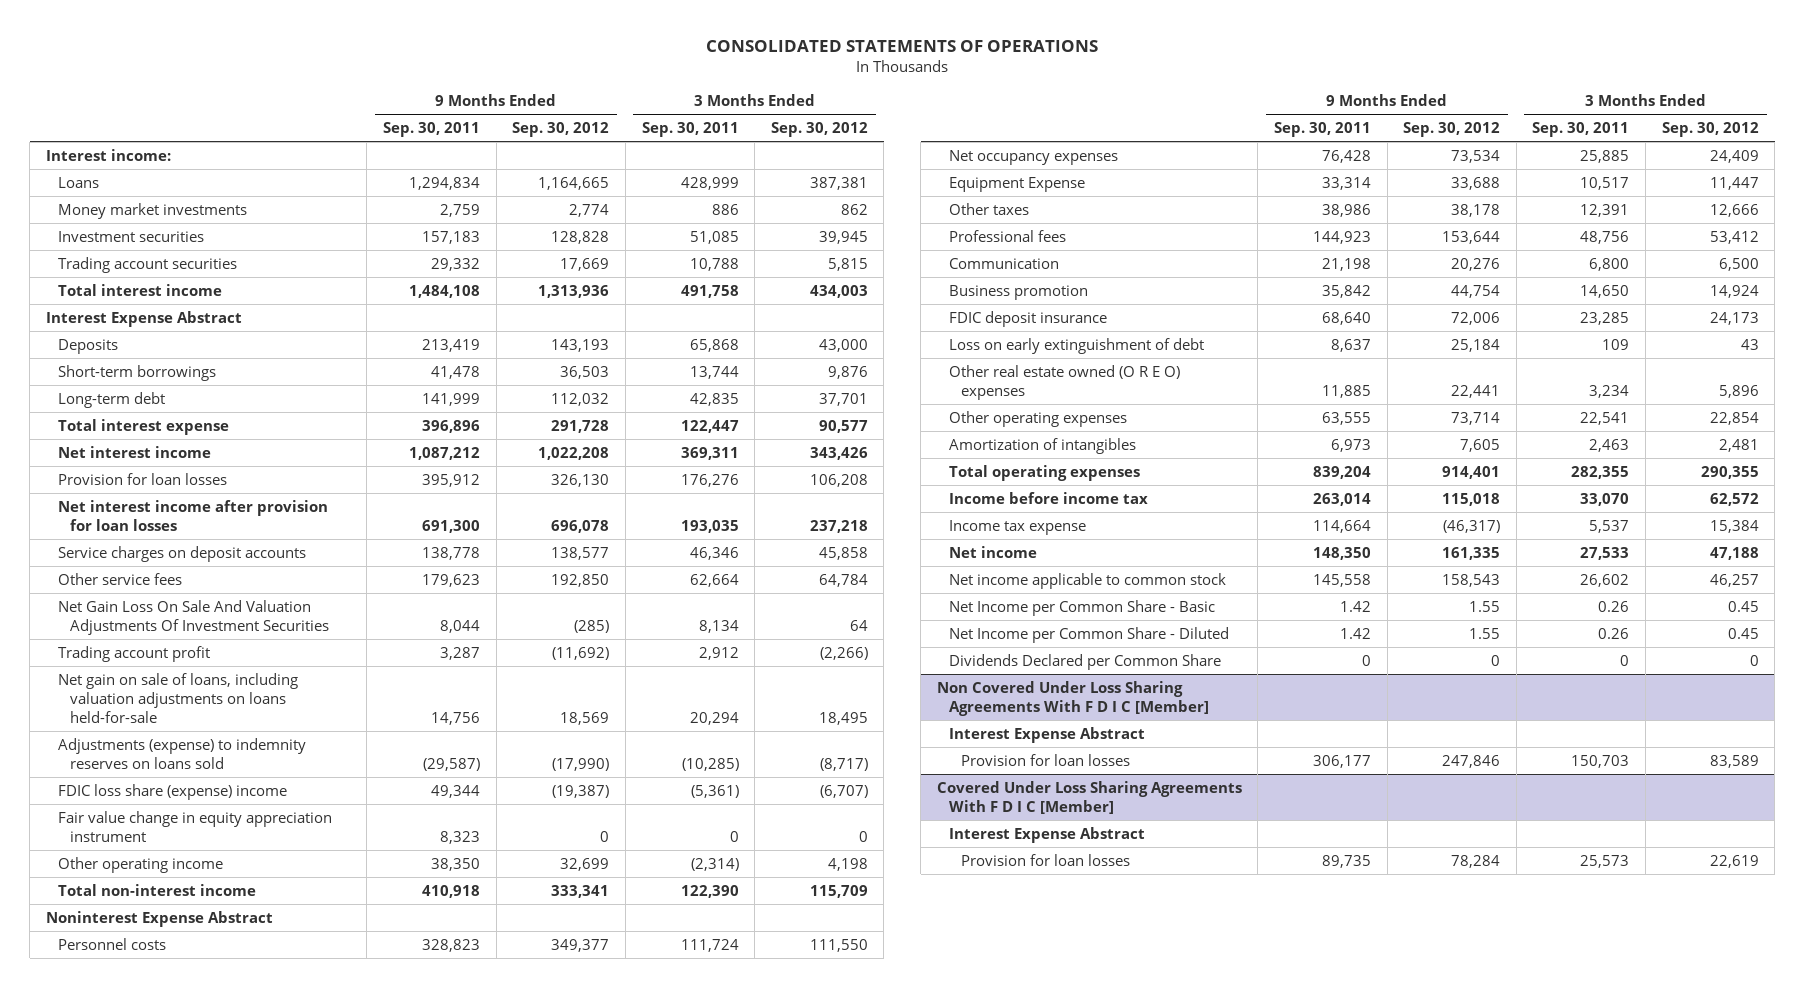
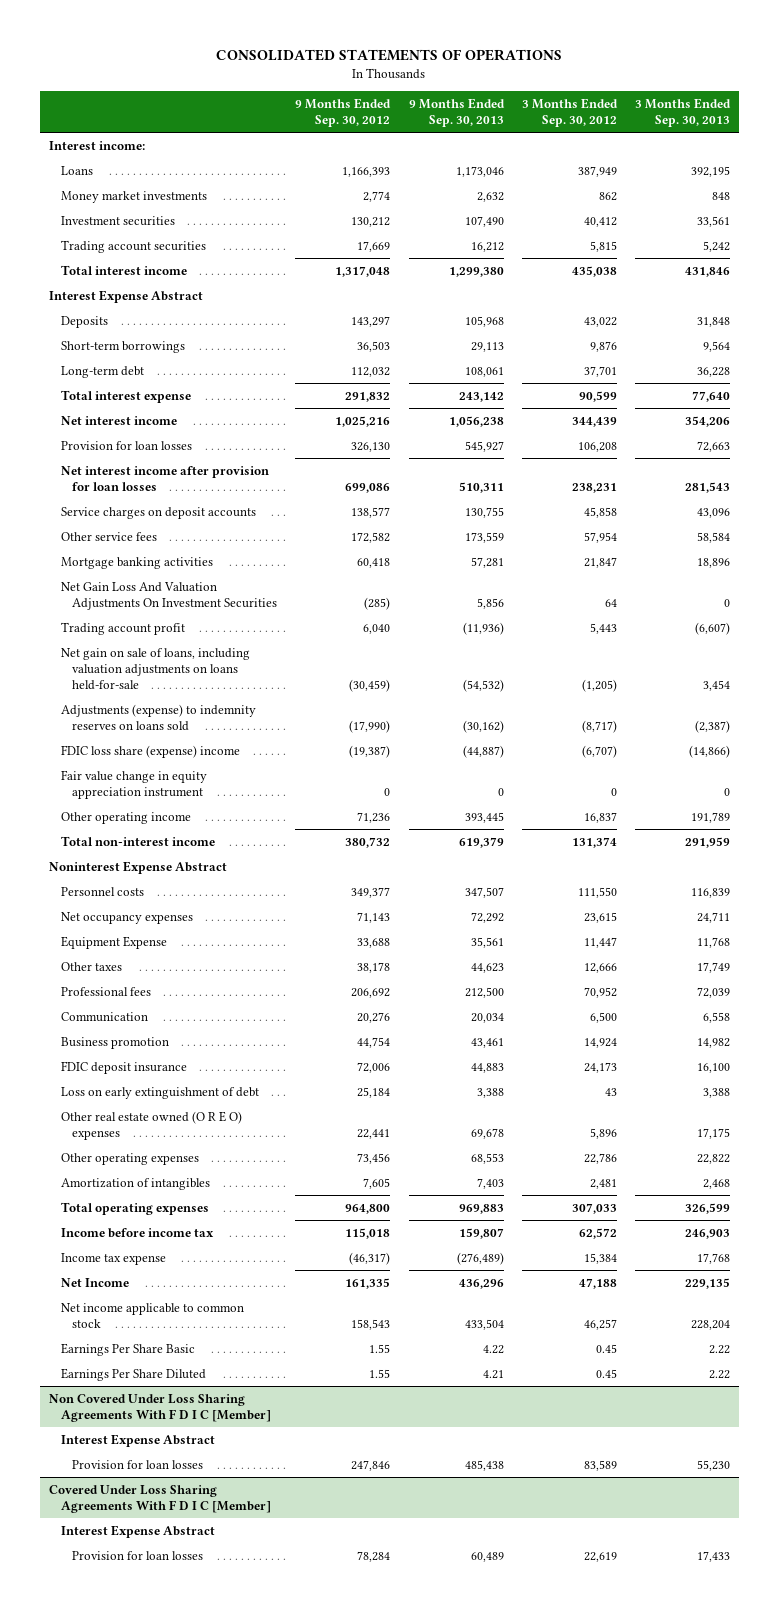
[383,122,481,138] Sep. 30, 2011 -> none
[641,122,739,138] Sep. 30, 2011 -> none
none -> [408,97,505,127] 9 Months Ended Sep. 30, 2013
none -> [634,97,731,127] 3 Months Ended Sep. 30, 2013
[538,176,610,190] 1,164,665 -> [342,166,391,177] 1,166,393
[809,176,868,190] 387,381 -> [577,165,617,177] 387,949
[551,230,610,244] 128,828 -> [351,216,391,227] 130,212
[818,230,868,244] 39,945 -> [583,216,617,227] 40,412
[538,284,610,298] 1,313,936 -> [335,265,391,277] 1,317,048
[809,284,868,298] 434,003 -> [571,265,617,277] 435,038
[551,338,610,352] 143,193 -> [351,315,391,327] 143,297
[818,338,868,352] 43,000 -> [583,316,617,327] 43,022
[551,419,610,433] 291,728 -> [345,391,391,402] 291,832
[818,419,868,433] 90,577 -> [578,390,617,402] 90,599
[538,446,610,460] 1,022,208 -> [335,415,391,427] 1,025,216
[809,446,868,460] 343,426 -> [571,416,617,427] 344,439
[551,519,610,533] 696,078 -> [345,482,391,493] 699,086
[809,519,868,533] 237,218 -> [571,482,617,493] 238,231
[551,573,610,587] 192,850 -> [351,531,391,543] 172,582
[818,573,868,587] 64,784 -> [583,531,617,543] 57,954
none -> [60,556,213,569] Mortgage banking activities
[57,599,329,635] Net Gain Loss On Sale And Valuation Adjustments Of Investment Securities -> [60,581,278,610] Net Gain Loss And Valuation Adjustments On Investment Securities
[552,646,610,660] (11,692) -> [363,623,391,634] 6,040
[819,646,868,660] (2,266) -> [589,622,617,634] 5,443
[560,711,610,725] 18,569 -> [349,678,391,692] (30,459)
[818,711,868,725] 18,495 -> [581,678,617,692] (1,205)
[560,857,610,871] 32,699 -> [357,811,391,823] 71,236
[827,857,868,871] 4,198 -> [583,811,617,823] 16,837
[551,884,610,898] 333,341 -> [345,836,391,848] 380,732
[809,884,868,898] 115,709 -> [571,836,617,848] 131,374
[1451,149,1501,163] 73,534 -> [357,911,391,923] 71,143
[1709,149,1759,163] 24,409 -> [583,911,617,923] 23,615
[1442,230,1501,244] 153,644 -> [351,987,391,998] 206,692
[1709,230,1759,244] 53,412 -> [583,986,617,998] 70,952
[1451,411,1501,425] 73,714 -> [357,1152,391,1164] 73,456
[1709,411,1759,425] 22,854 -> [583,1152,617,1164] 22,786
[1442,465,1501,479] 914,401 -> [345,1203,391,1214] 964,800
[1700,465,1759,479] 290,355 -> [571,1202,617,1214] 307,033
[948,545,1037,558] Net income -> [60,1277,129,1287] Net Income
[948,653,1221,670] Dividends Declared per Common Share -> none
[948,599,1215,616] Net Income per Common Share - Basic -> [60,1342,195,1356] Earnings Per Share Basic
[948,626,1229,643] Net Income per Common Share - Diluted -> [60,1367,206,1381] Earnings Per Share Diluted

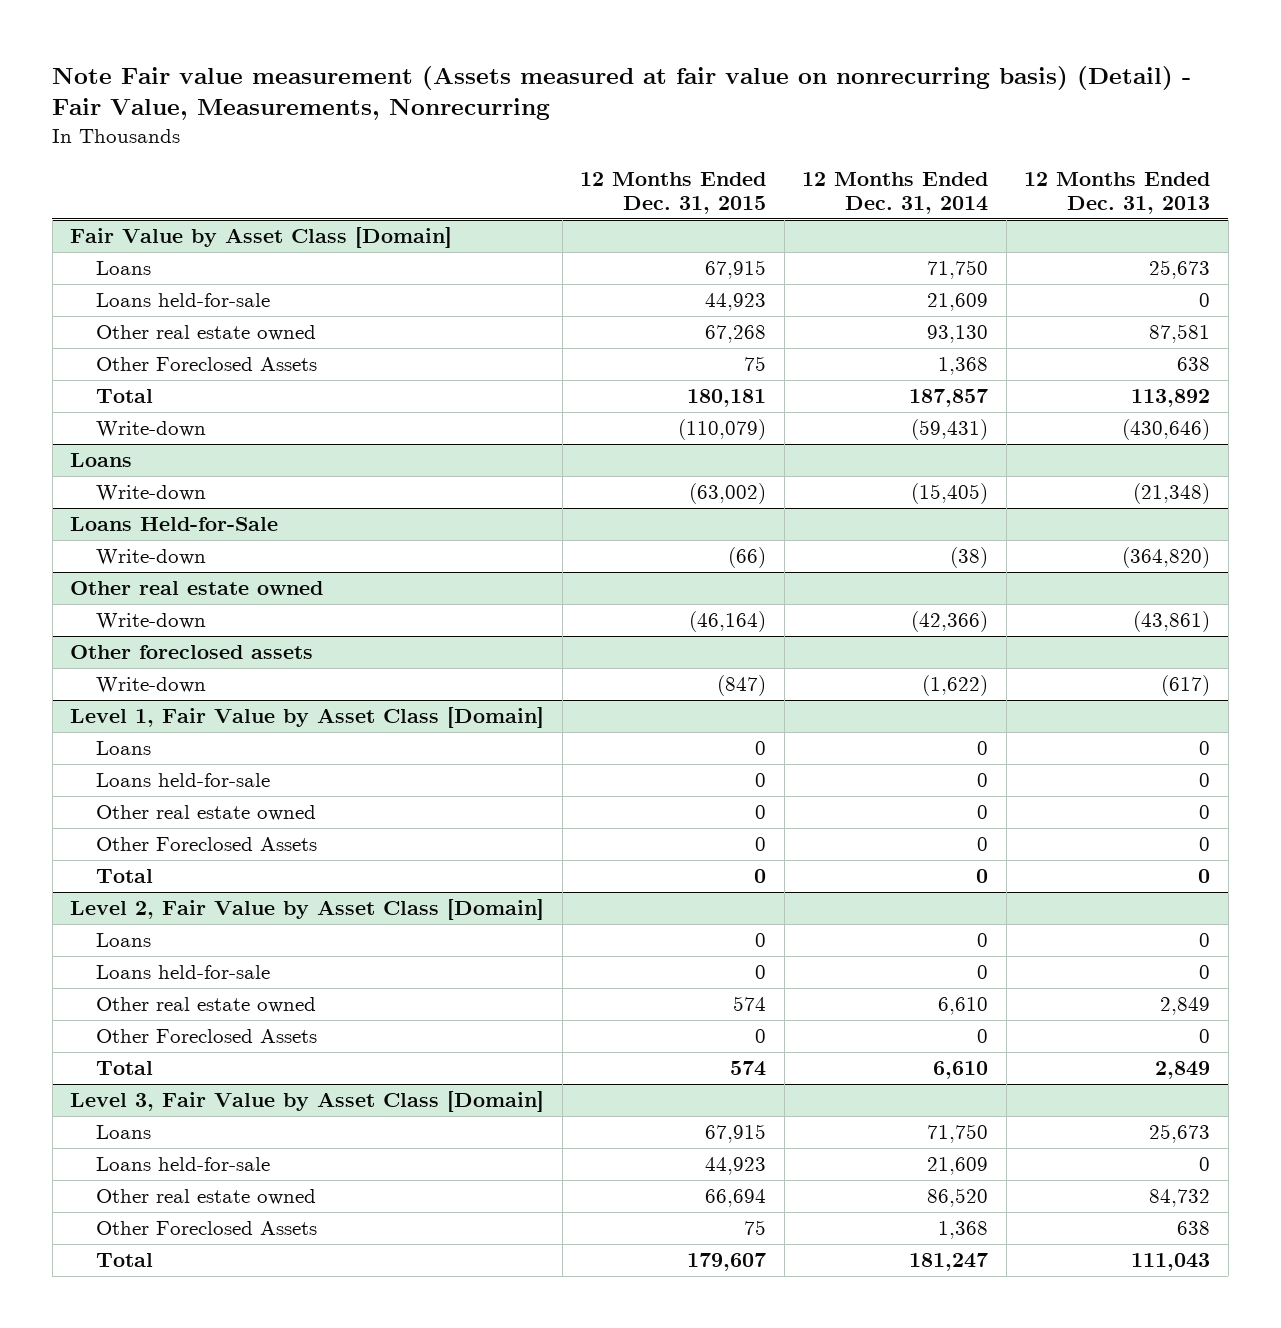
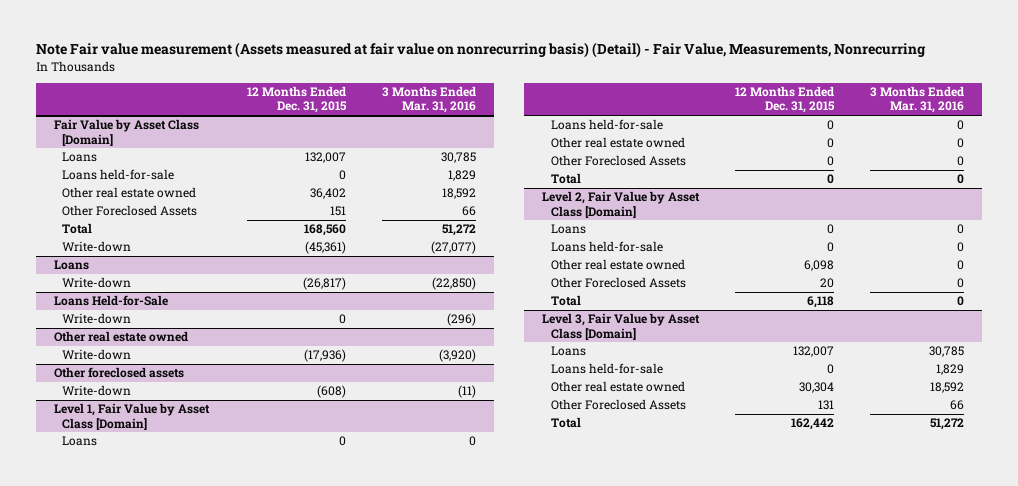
[802,171,989,214] 12 Months Ended Dec. 31, 2014 -> none
[1024,171,1211,214] 12 Months Ended Dec. 31, 2013 -> none
none -> [381,86,476,114] 3 Months Ended Mar. 31, 2016
[705,260,767,280] 67,915 -> [304,152,346,164] 132,007
[705,293,767,312] 44,923 -> [338,170,346,181] 0
[705,325,767,344] 67,268 -> [309,188,346,200] 36,402
[744,356,767,372] 75 -> [329,206,346,217] 151
[687,389,767,408] 180,181 -> [303,224,346,237] 168,560
[678,419,767,441] (110,079) -> [304,241,346,255] (45,361)
[689,483,767,505] (63,002) -> [302,277,346,291] (26,817)
[728,547,767,569] (66) -> [338,314,346,325] 0
[689,611,767,633] (46,164) -> [303,349,346,363] (17,936)
[717,675,767,697] (847) -> [316,385,346,399] (608)
[733,996,767,1012] 574 -> [804,260,835,272] 6,098
[755,1029,767,1044] 0 -> [820,278,835,289] 20
[730,1061,767,1077] 574 -> [807,296,835,309] 6,118
[705,1124,767,1144] 67,915 -> [793,346,835,358] 132,007
[705,1157,767,1176] 44,923 -> [827,364,835,375] 0
[705,1189,767,1208] 66,694 -> [799,382,835,394] 30,304
[744,1220,767,1236] 75 -> [818,400,835,411] 131
[687,1253,767,1272] 179,607 -> [791,418,835,431] 162,442

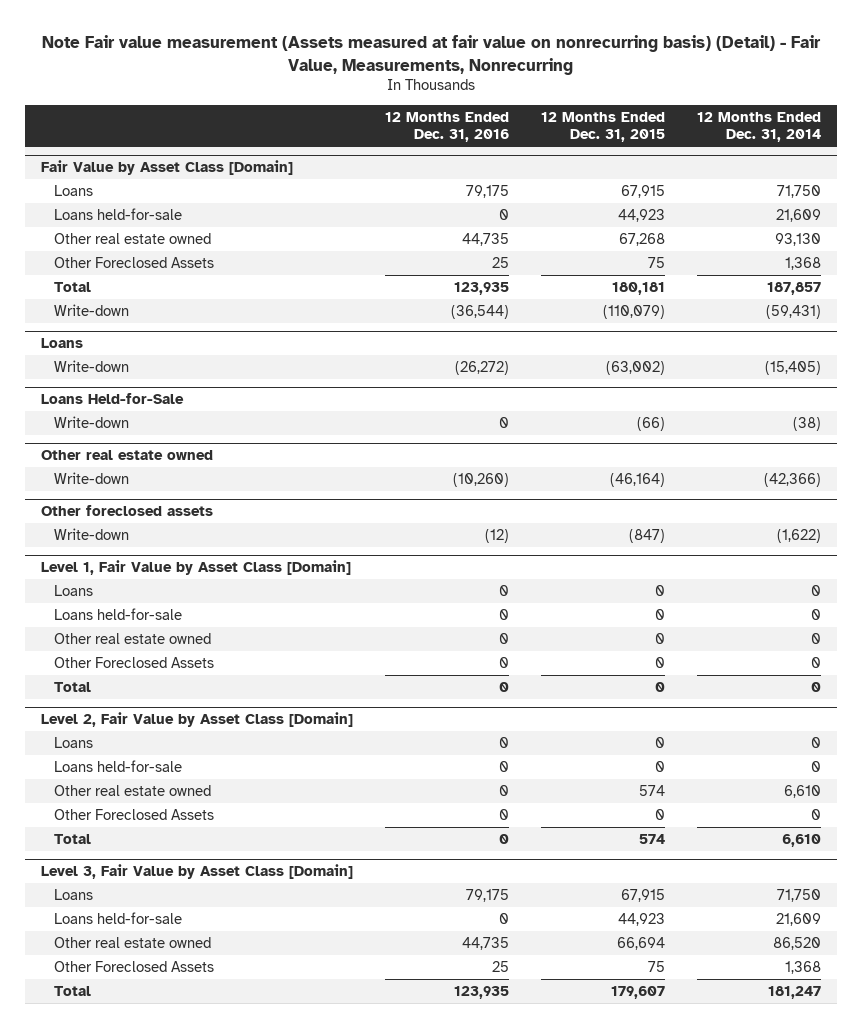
[381,86,476,114] 3 Months Ended Mar. 31, 2016 -> none
none -> [385,112,510,143] 12 Months Ended Dec. 31, 2016
none -> [697,112,822,143] 12 Months Ended Dec. 31, 2014
[304,152,346,164] 132,007 -> [621,184,666,198] 67,915
[338,170,346,181] 0 -> [618,208,666,222] 44,923
[309,188,346,200] 36,402 -> [619,232,666,246] 67,268
[329,206,346,217] 151 -> [648,256,666,268] 75
[303,224,346,237] 168,560 -> [612,281,666,295] 180,181
[304,241,346,255] (45,361) -> [603,304,666,319] (110,079)
[302,277,346,291] (26,817) -> [606,360,666,375] (63,002)
[338,314,346,325] 0 -> [637,416,666,431] (66)
[303,349,346,363] (17,936) -> [610,472,666,487] (46,164)
[316,385,346,399] (608) -> [629,528,666,543] (847)
[804,260,835,272] 6,098 -> [639,784,666,796] 574
[820,278,835,289] 20 -> [655,808,666,820] 0
[807,296,835,309] 6,118 -> [639,833,666,844] 574
[793,346,835,358] 132,007 -> [621,888,666,902] 67,915
[827,364,835,375] 0 -> [618,912,666,926] 44,923
[799,382,835,394] 30,304 -> [617,936,666,950] 66,694
[818,400,835,411] 131 -> [648,960,666,972] 75
[791,418,835,431] 162,442 -> [611,985,666,999] 179,607

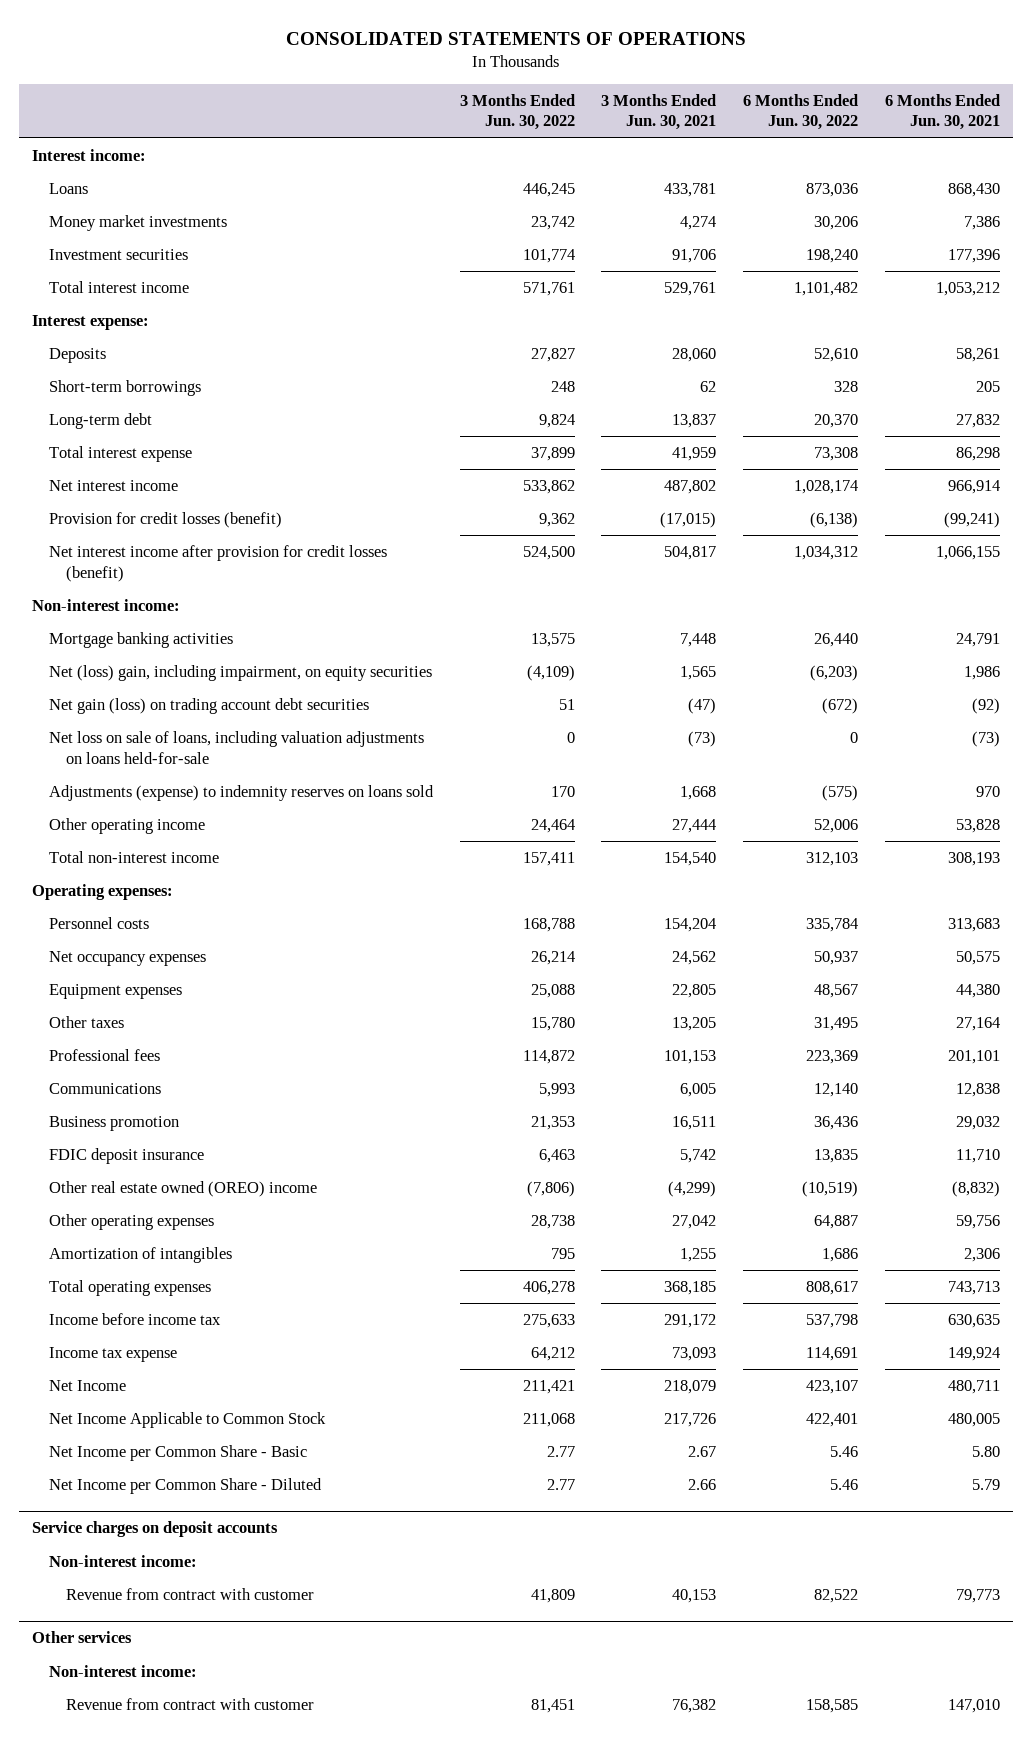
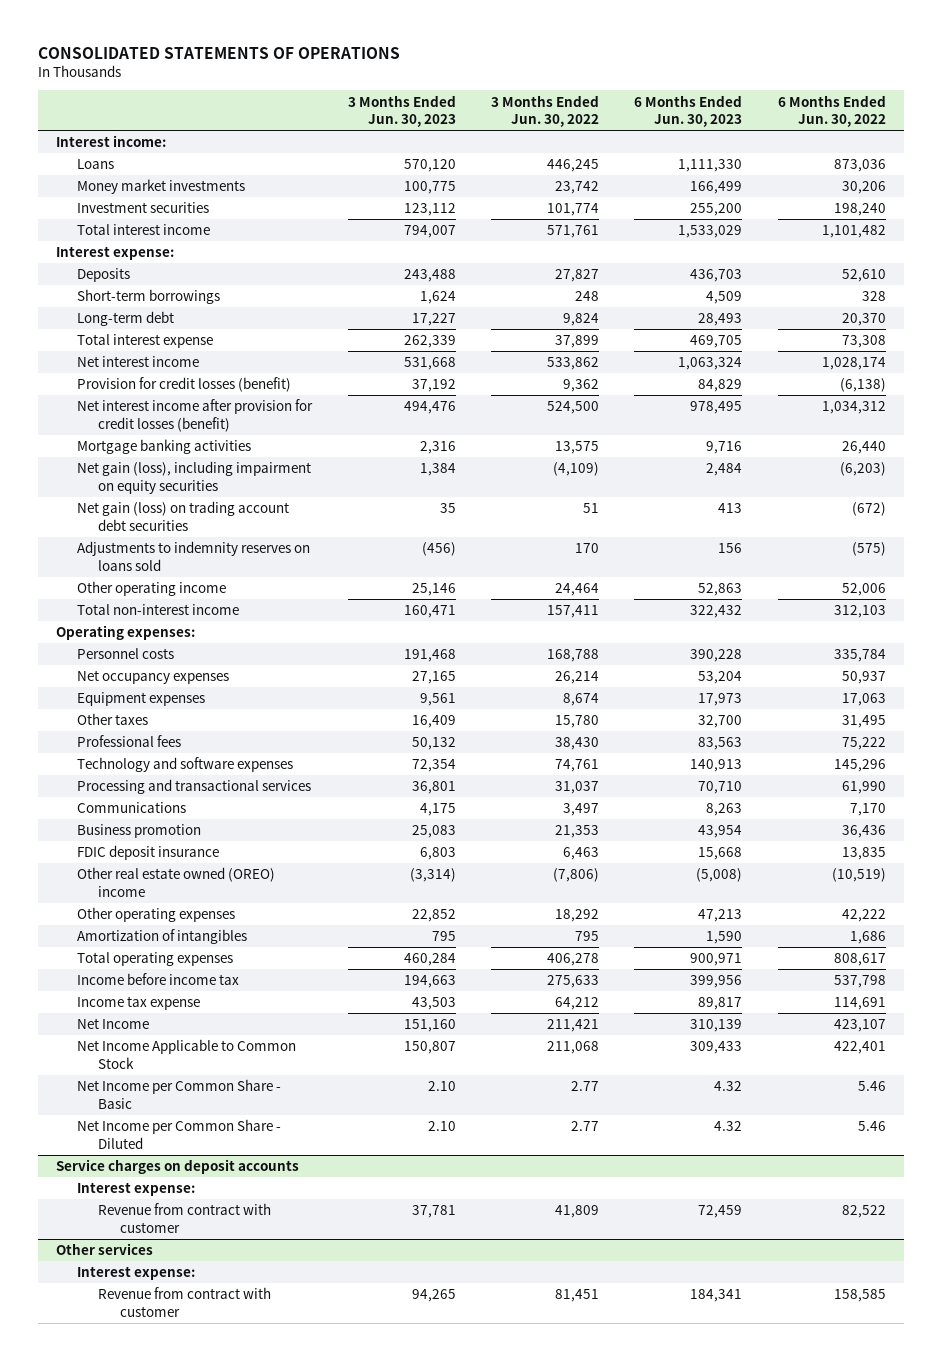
[601,93,717,131] 3 Months Ended Jun. 30, 2021 -> none
[884,93,1000,131] 6 Months Ended Jun. 30, 2021 -> none
none -> [347,94,456,128] 3 Months Ended Jun. 30, 2023
none -> [634,94,743,128] 6 Months Ended Jun. 30, 2023
[32,599,181,612] Non-interest income: -> none
[49,665,433,682] Net (loss) gain, including impairment, on equity securities -> [77,461,312,494] Net gain (loss), including impairment on equity securities
[49,731,425,764] Net loss on sale of loans, including valuation adjustments on loans held-for-sale -> none
[49,785,435,802] Adjustments (expense) to indemnity reserves on loans sold -> [77,541,311,571] Adjustments to indemnity reserves on loans sold
[530,984,575,999] 25,088 -> [562,693,599,707] 8,674
[814,984,859,999] 48,567 -> [841,693,886,707] 17,063
[522,1050,575,1065] 114,872 -> [554,737,599,751] 38,430
[806,1050,859,1065] 223,369 -> [841,737,886,751] 75,222
none -> [77,757,294,773] Technology and software expenses
none -> [77,779,312,795] Processing and transactional services
[538,1083,575,1098] 5,993 -> [562,803,599,817] 3,497
[814,1083,859,1098] 12,140 -> [849,803,886,817] 7,170
[530,1215,575,1230] 28,738 -> [554,909,599,923] 18,292
[814,1215,859,1230] 64,887 -> [841,909,886,923] 42,222
[49,1555,198,1568] Non-interest income: -> none
none -> [77,1182,196,1197] Interest expense:
[49,1665,198,1678] Non-interest income: -> none
none -> [77,1266,196,1281] Interest expense:

